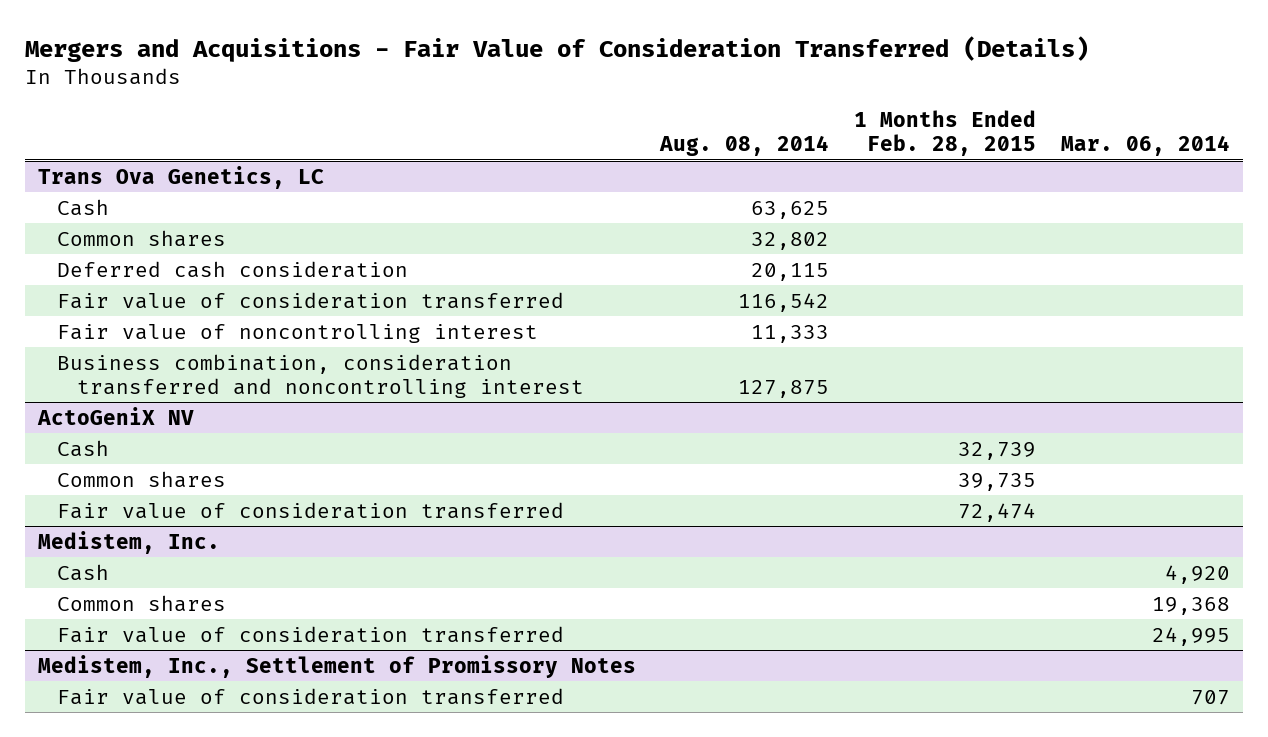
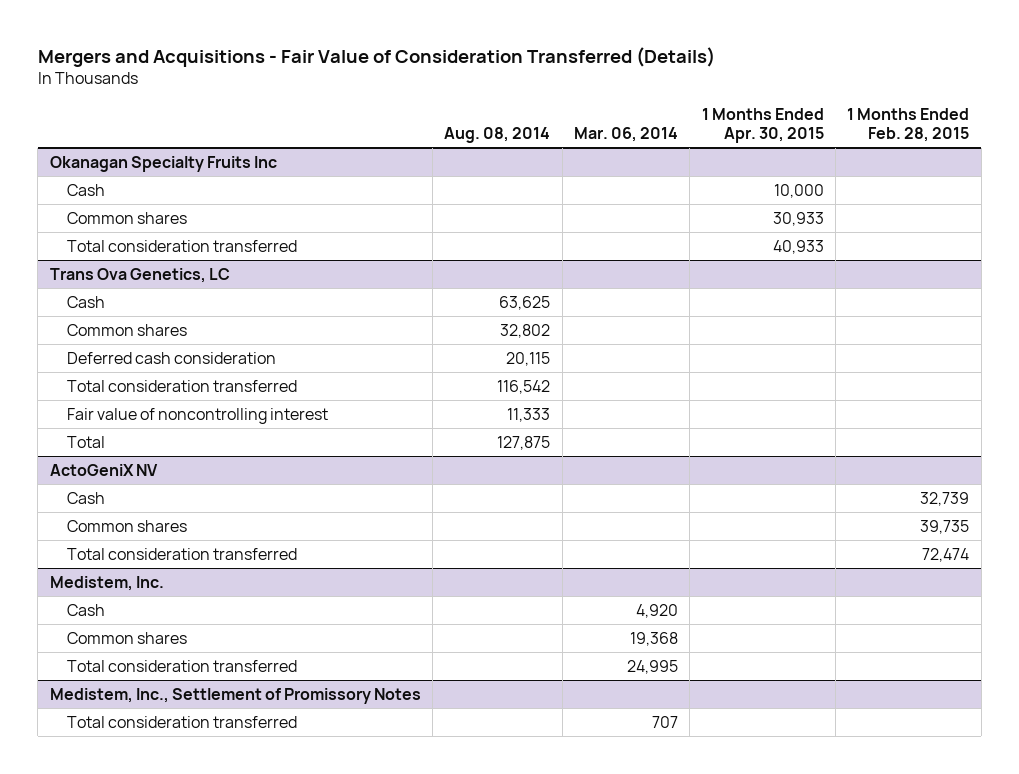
none -> [701,107,824,144] 1 Months Ended Apr. 30, 2015
none -> [49,155,277,172] Okanagan Specialty Fruits Inc
none -> [67,183,106,196] Cash
none -> [67,211,188,224] Common shares
none -> [67,239,298,252] Total consideration transferred
[57,291,565,309] Fair value of consideration transferred -> [67,379,298,392] Total consideration transferred
[57,353,584,398] Business combination, consideration transferred and noncontrolling interest -> [67,435,106,448] Total
[57,501,565,519] Fair value of consideration transferred -> [67,547,298,560] Total consideration transferred
[57,625,565,643] Fair value of consideration transferred -> [67,659,298,672] Total consideration transferred
[57,687,565,705] Fair value of consideration transferred -> [67,715,298,728] Total consideration transferred

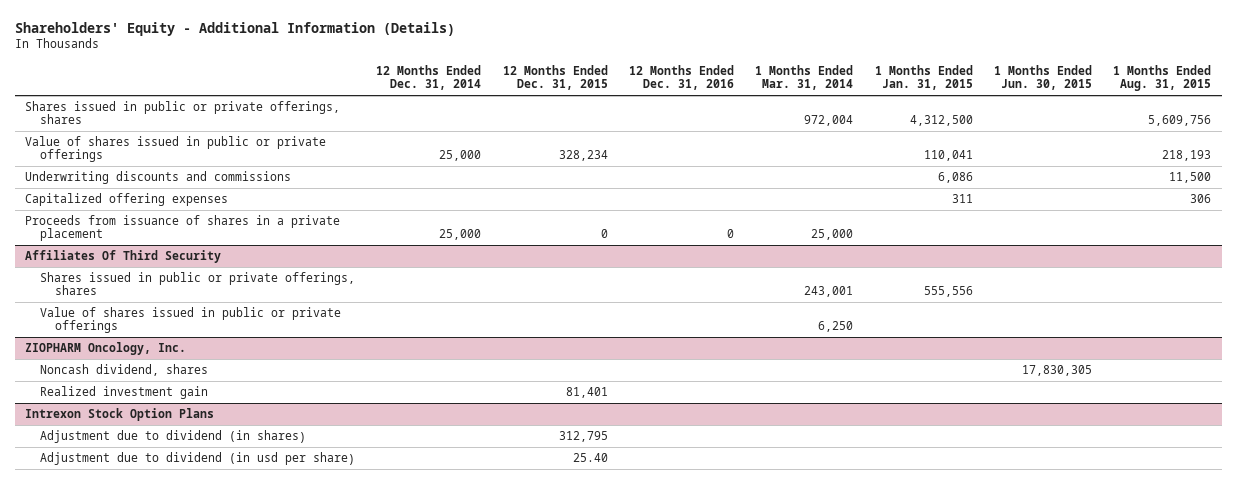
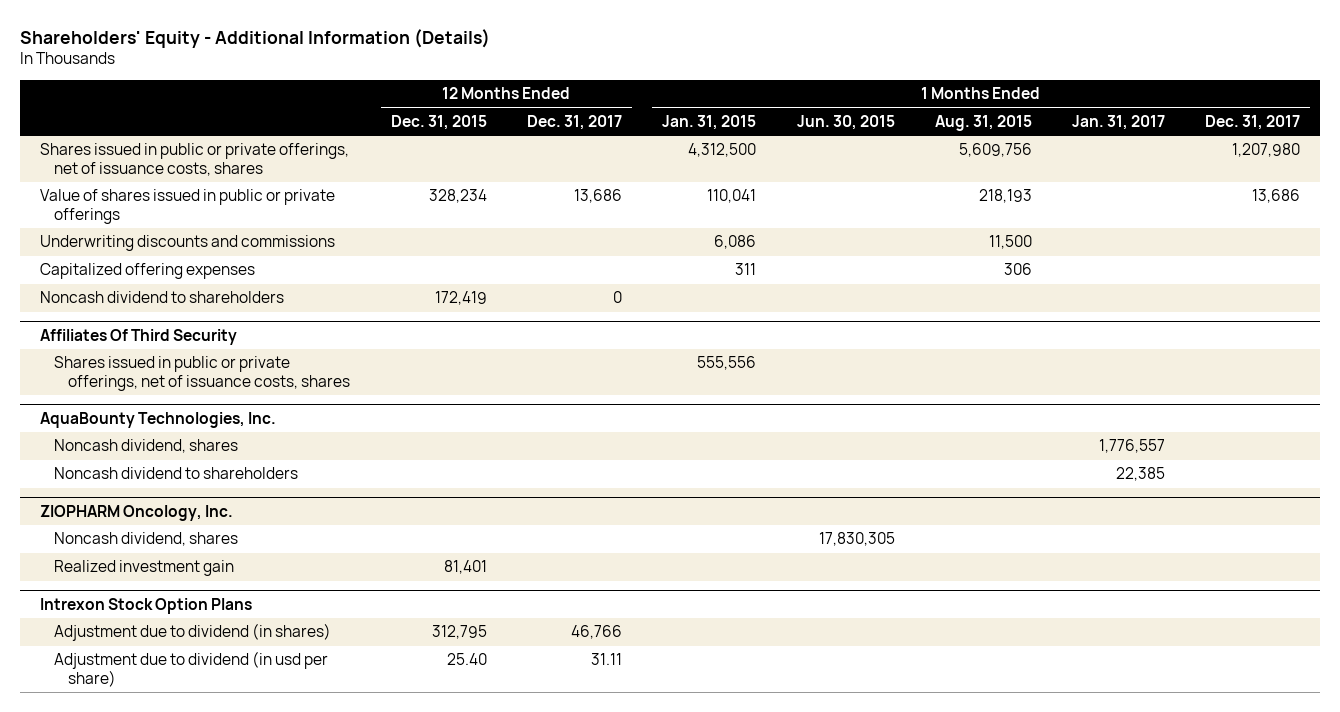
[376,64,482,91] 12 Months Ended Dec. 31, 2014 -> none
[628,64,734,91] 12 Months Ended Dec. 31, 2016 -> none
[755,64,854,91] 1 Months Ended Mar. 31, 2014 -> none
none -> [526,114,622,130] Dec. 31, 2017
none -> [1072,114,1166,130] Jan. 31, 2017
none -> [1205,114,1301,130] Dec. 31, 2017
[25,100,341,125] Shares issued in public or private offerings, shares -> [39,143,349,176] Shares issued in public or private offerings, net of issuance costs, shares
[25,214,341,242] Proceeds from issuance of shares in a private placement -> none
none -> [39,291,284,304] Noncash dividend to shareholders
[39,306,341,334] Value of shares issued in public or private offerings -> none
[39,271,355,296] Shares issued in public or private offerings, shares -> [54,356,351,391] Shares issued in public or private offerings, net of issuance costs, shares
none -> [39,411,276,428] AquaBounty Technologies, Inc.
none -> [54,439,239,454] Noncash dividend, shares
none -> [54,467,299,480] Noncash dividend to shareholders

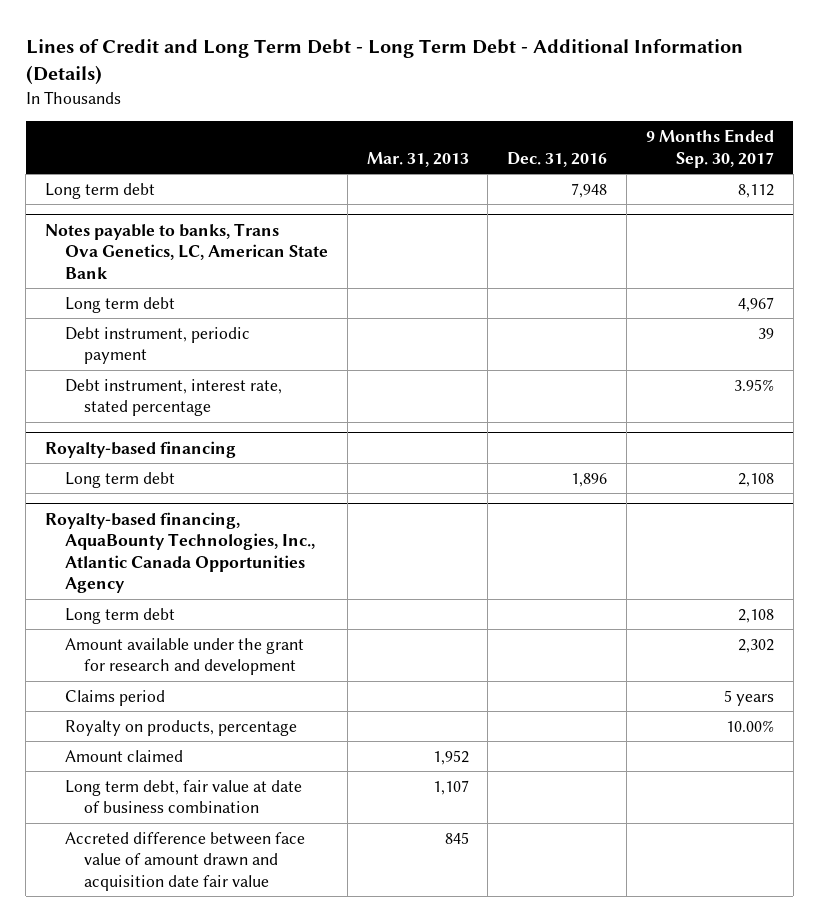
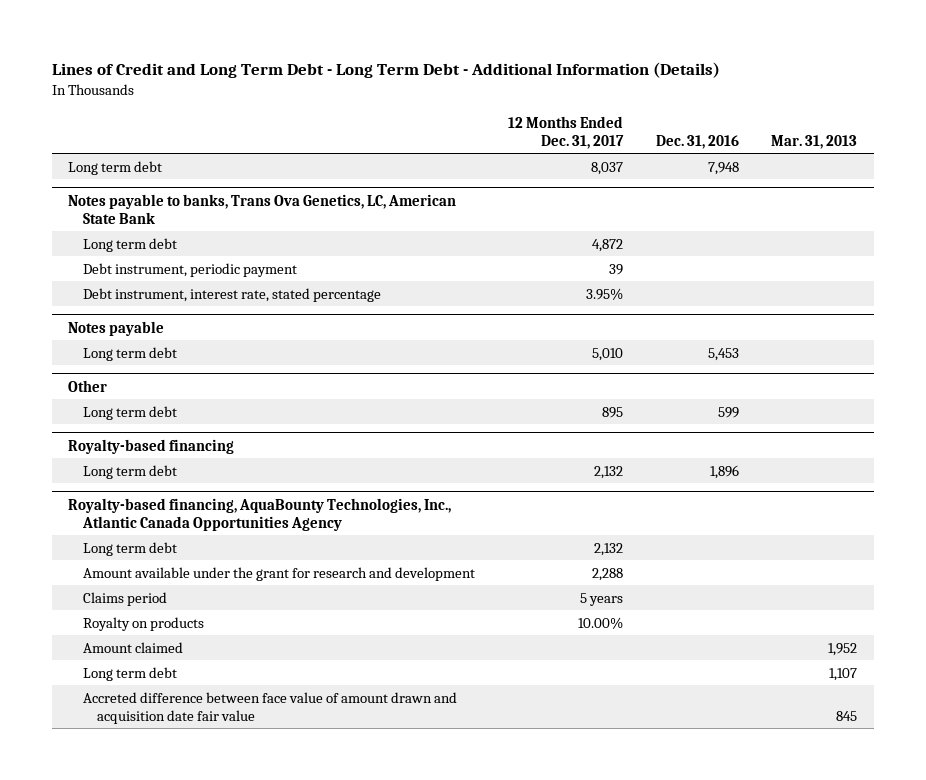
[646,129,775,168] 9 Months Ended Sep. 30, 2017 -> none
none -> [507,115,624,149] 12 Months Ended Dec. 31, 2017
none -> [68,320,165,336] Notes payable
none -> [82,346,177,361] Long term debt
none -> [68,379,108,392] Other
none -> [82,405,177,420] Long term debt
[64,719,297,736] Royalty on products, percentage -> [82,616,204,631] Royalty on products
[64,779,302,814] Long term debt, fair value at date of business combination -> [82,666,177,681] Long term debt

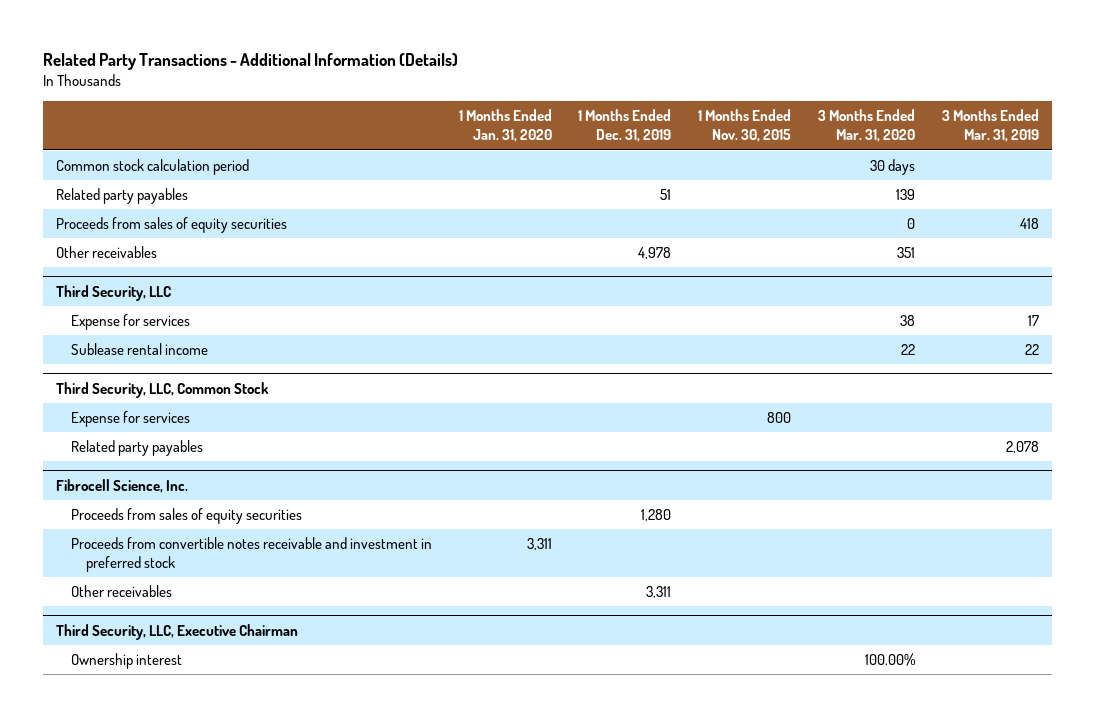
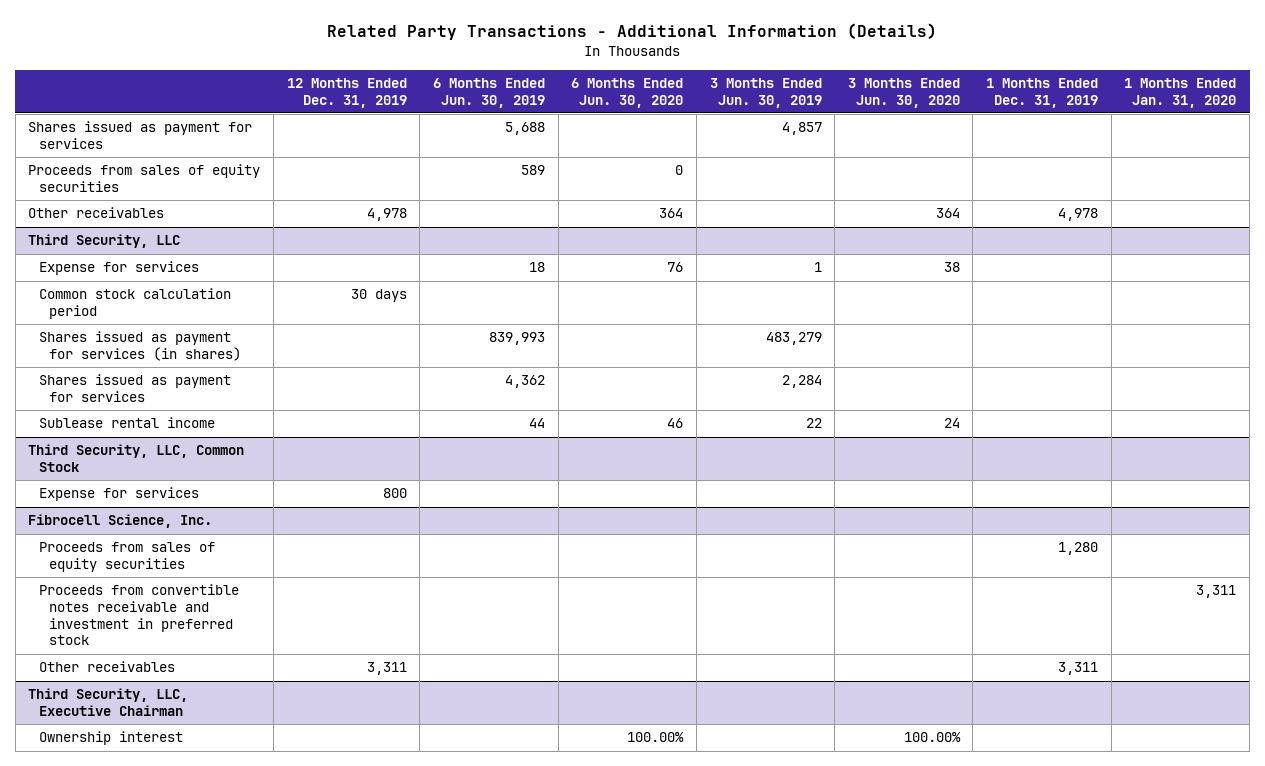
[698,109,792,143] 1 Months Ended Nov. 30, 2015 -> none
[817,109,915,143] 3 Months Ended Mar. 31, 2020 -> none
[941,109,1039,143] 3 Months Ended Mar. 31, 2019 -> none
none -> [286,77,407,108] 12 Months Ended Dec. 31, 2019
none -> [432,77,545,108] 6 Months Ended Jun. 30, 2019
none -> [571,77,684,108] 6 Months Ended Jun. 30, 2020
none -> [709,77,822,108] 3 Months Ended Jun. 30, 2019
none -> [847,77,960,108] 3 Months Ended Jun. 30, 2020
[56,158,250,175] Common stock calculation period -> none
[56,187,189,204] Related party payables -> none
none -> [28,121,253,150] Shares issued as payment for services
none -> [38,288,231,320] Common stock calculation period
none -> [38,331,242,362] Shares issued as payment for services (in shares)
none -> [38,374,231,403] Shares issued as payment for services
[70,439,203,456] Related party payables -> none

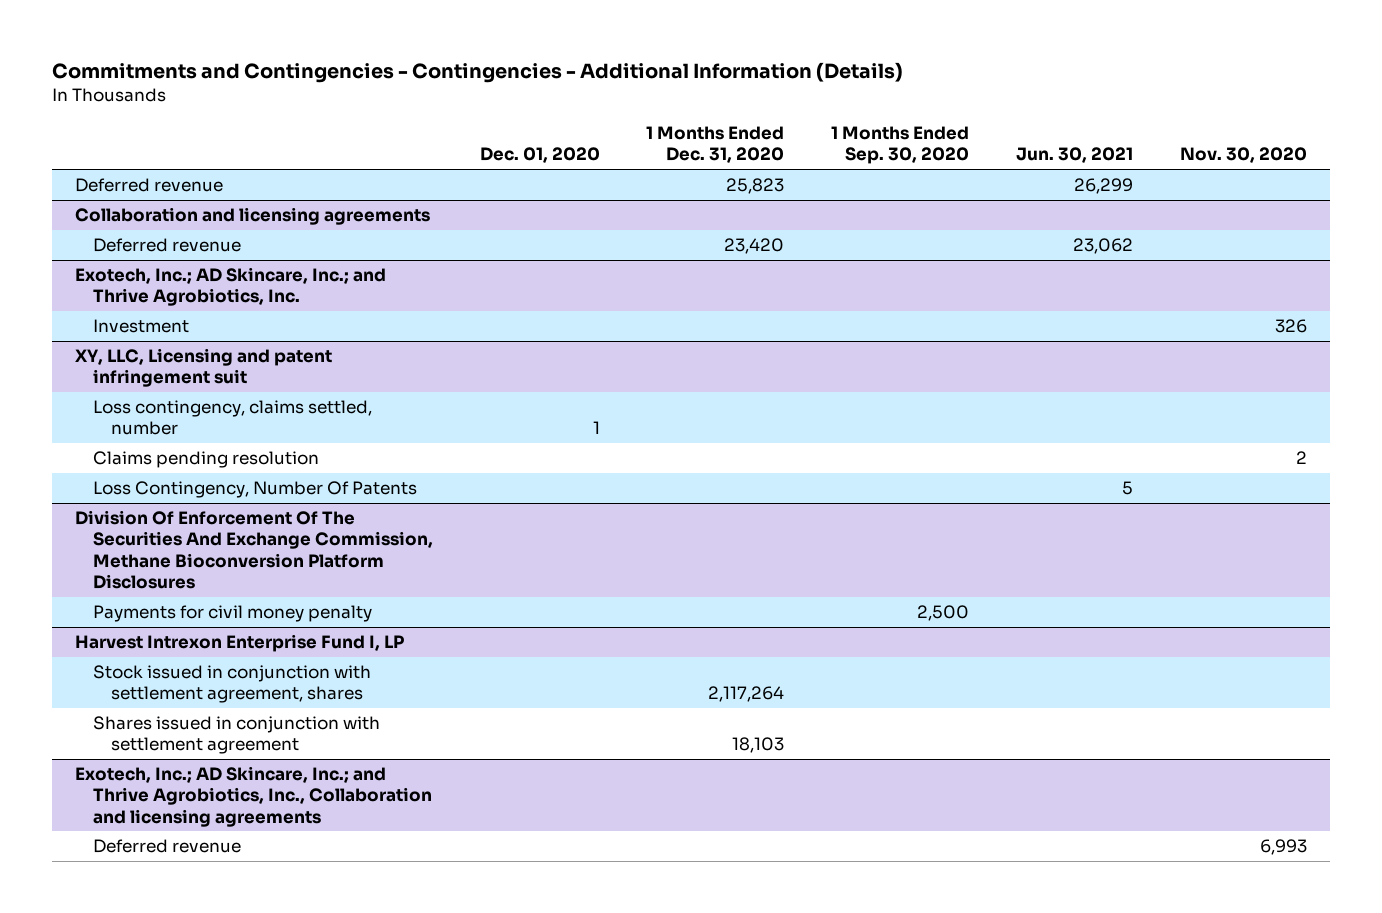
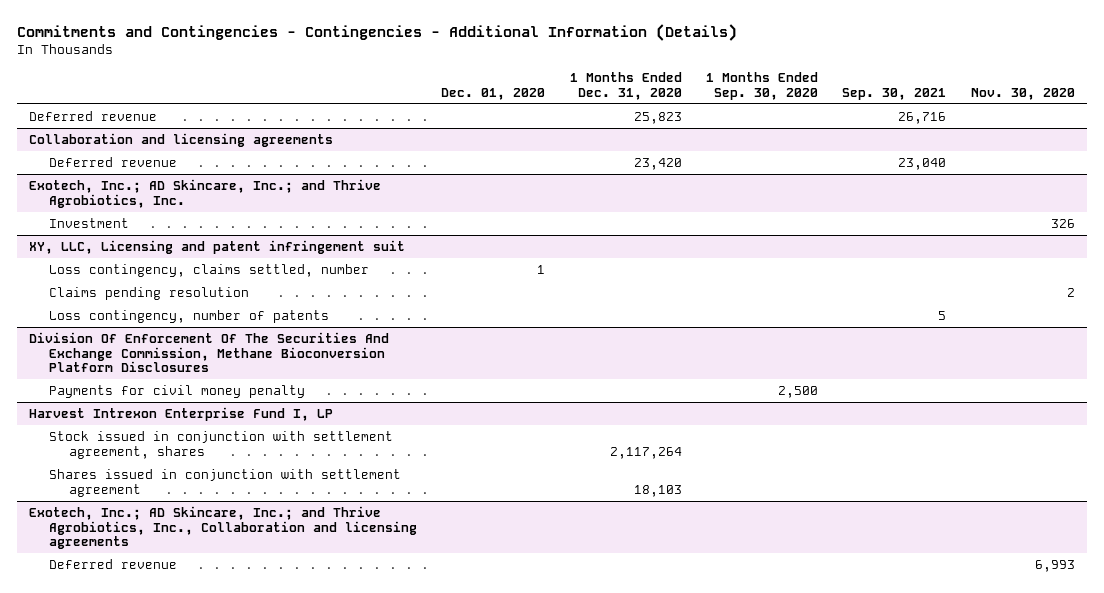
[1016,147,1134,164] Jun. 30, 2021 -> none
none -> [842,87,947,100] Sep. 30, 2021
[92,481,417,499] Loss Contingency, Number Of Patents -> [49,310,330,324] Loss contingency, number of patents

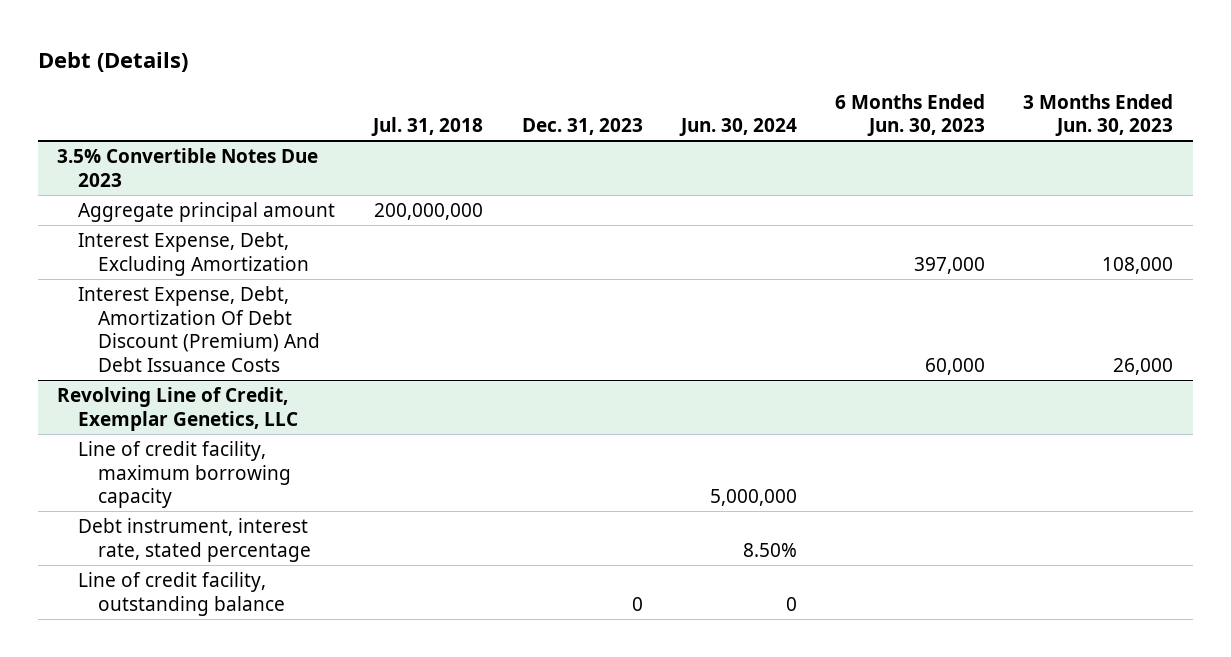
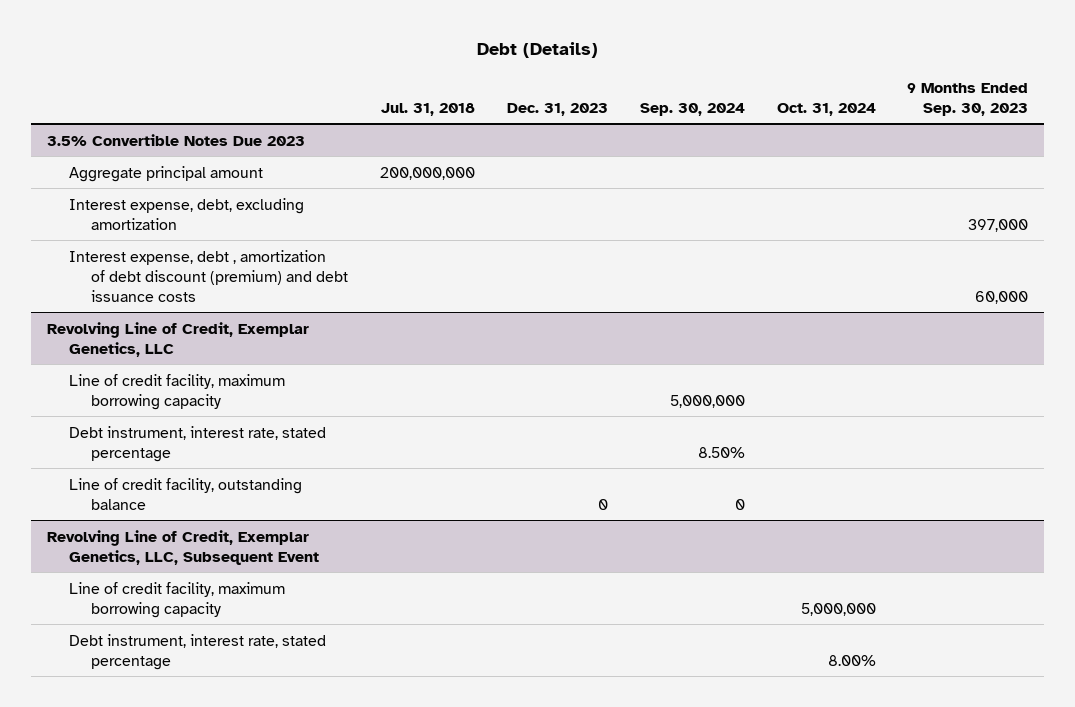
[678,118,797,137] Jun. 30, 2024 -> none
[835,93,986,137] 6 Months Ended Jun. 30, 2023 -> none
[1023,93,1174,137] 3 Months Ended Jun. 30, 2023 -> none
none -> [639,102,745,116] Sep. 30, 2024
none -> [776,102,876,116] Oct. 31, 2024
none -> [907,82,1029,116] 9 Months Ended Sep. 30, 2023
[77,231,310,276] Interest Expense, Debt, Excluding Amortization -> [69,197,305,230] Interest expense, debt, excluding amortization
[77,285,321,372] Interest Expense, Debt, Amortization Of Debt Discount (Premium) And Debt Issuance Costs -> [69,249,349,302] Interest expense, debt , amortization of debt discount (premium) and debt issuance costs
none -> [46,529,320,565] Revolving Line of Credit, Exemplar Genetics, LLC, Subsequent Event
none -> [69,581,286,618] Line of credit facility, maximum borrowing capacity
none -> [69,633,327,670] Debt instrument, interest rate, stated percentage

